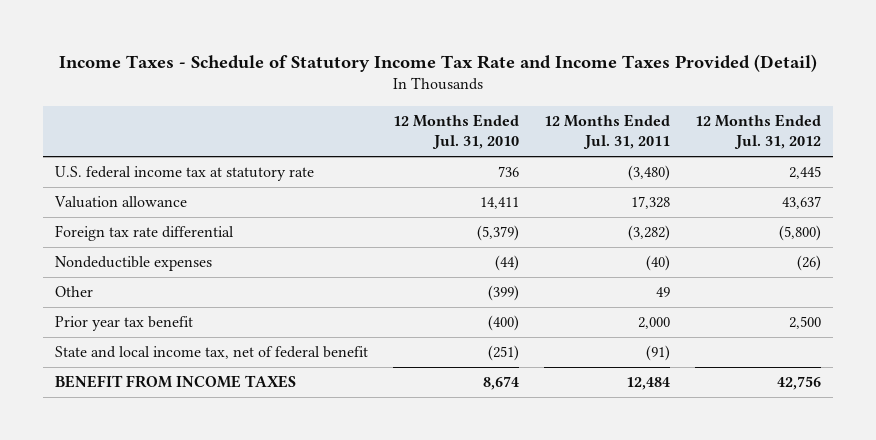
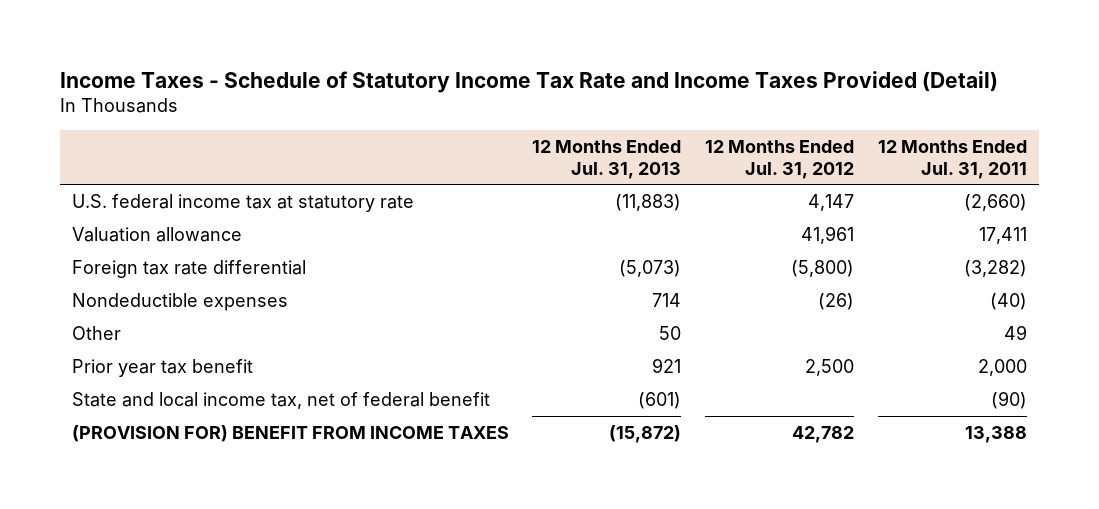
[392,113,519,150] 12 Months Ended Jul. 31, 2010 -> none
none -> [532,140,682,179] 12 Months Ended Jul. 31, 2013
[627,165,670,182] (3,480) -> [964,193,1028,211] (2,660)
[788,166,821,180] 2,445 -> [808,193,855,211] 4,147
[630,196,670,210] 17,328 -> [979,226,1028,244] 17,411
[781,196,821,210] 43,637 -> [801,225,855,244] 41,961
[645,345,670,362] (91) -> [991,390,1028,409] (90)
[55,375,297,389] BENEFIT FROM INCOME TAXES -> [71,424,509,442] (PROVISION FOR) BENEFIT FROM INCOME TAXES
[625,377,670,391] 12,484 -> [965,425,1028,443] 13,388
[776,376,821,391] 42,756 -> [792,425,855,443] 42,782

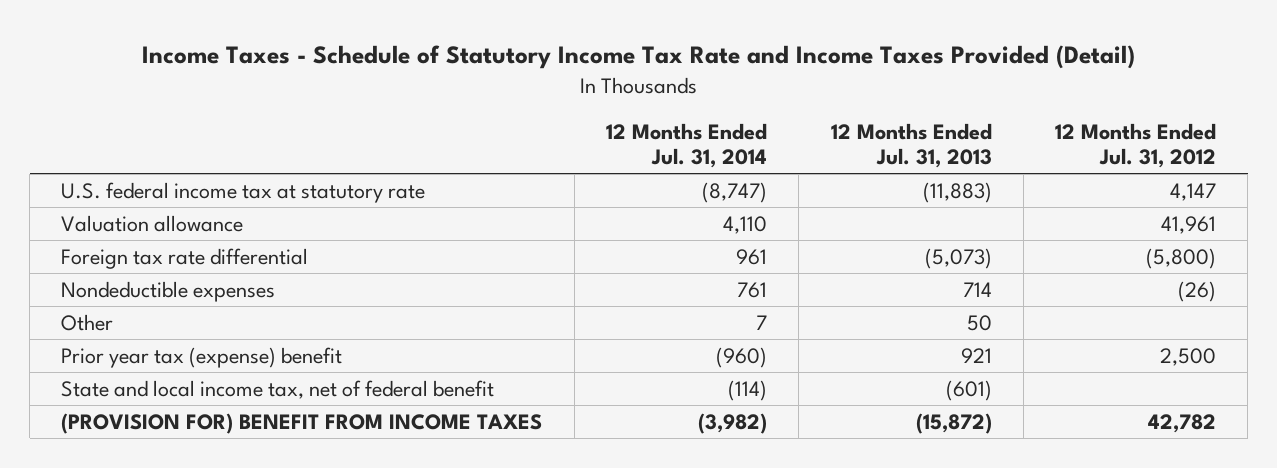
[878,140,1028,179] 12 Months Ended Jul. 31, 2011 -> none
none -> [605,122,767,169] 12 Months Ended Jul. 31, 2014
[71,358,253,377] Prior year tax benefit -> [61,346,343,368] Prior year tax (expense) benefit

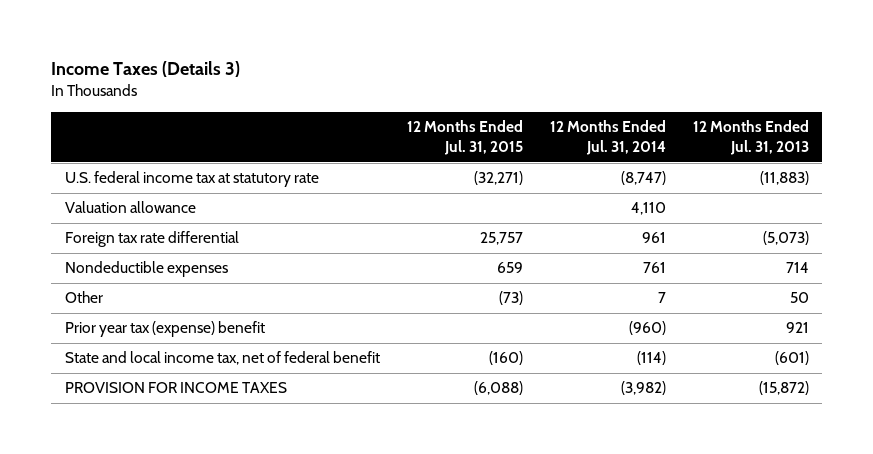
[141,45,1135,70] Income Taxes - Schedule of Statutory Income Tax Rate and Income Taxes Provided (Detail) -> [51,61,241,78] Income Taxes (Details 3)
[1055,122,1217,169] 12 Months Ended Jul. 31, 2012 -> none
none -> [406,120,523,156] 12 Months Ended Jul. 31, 2015
[61,412,543,434] (PROVISION FOR) BENEFIT FROM INCOME TAXES -> [64,382,287,394] PROVISION FOR INCOME TAXES

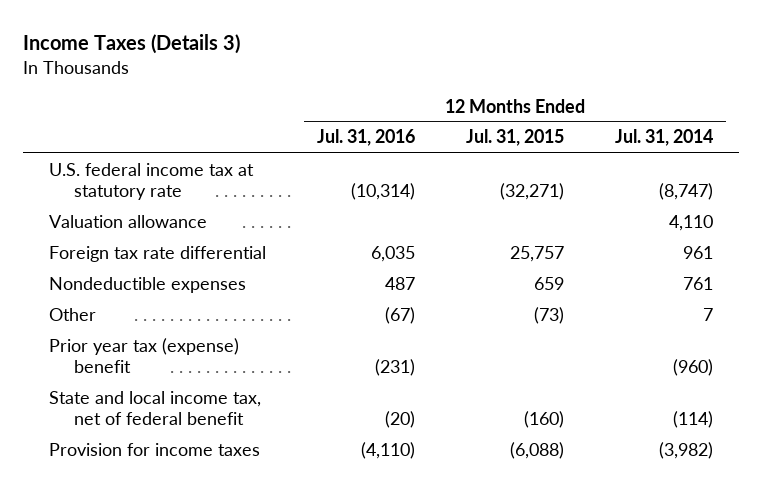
[692,120,809,156] 12 Months Ended Jul. 31, 2013 -> none
none -> [316,129,415,147] Jul. 31, 2016
[64,382,287,394] PROVISION FOR INCOME TAXES -> [48,442,260,456] Provision for income taxes

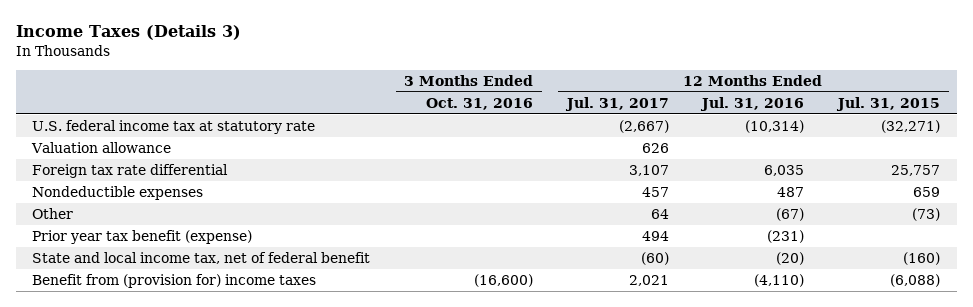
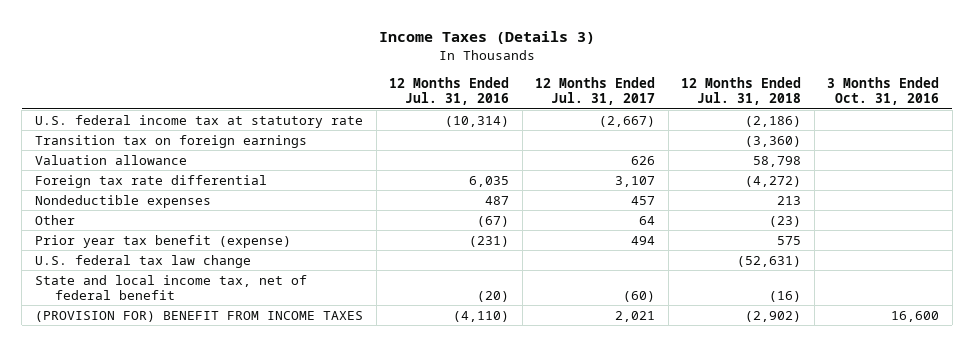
[836,96,941,111] Jul. 31, 2015 -> none
none -> [681,76,802,106] 12 Months Ended Jul. 31, 2018
none -> [34,134,307,148] Transition tax on foreign earnings
none -> [34,254,251,268] U.S. federal tax law change
[32,274,317,289] Benefit from (provision for) income taxes -> [34,310,363,322] (PROVISION FOR) BENEFIT FROM INCOME TAXES
[474,274,534,288] (16,600) -> [891,310,940,322] 16,600

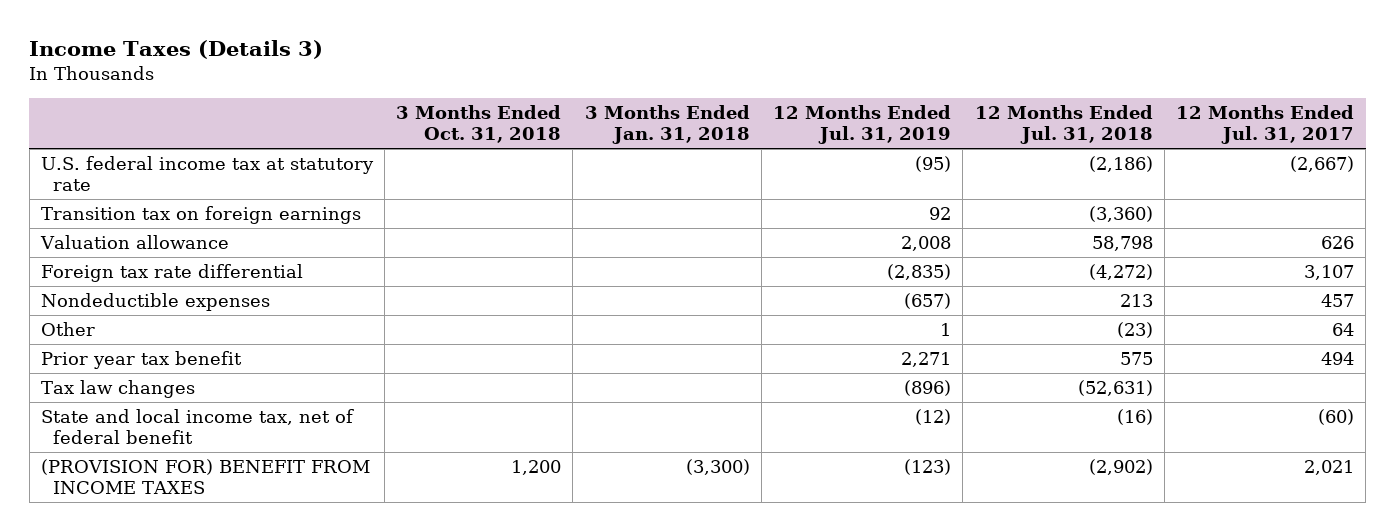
[389,76,510,106] 12 Months Ended Jul. 31, 2016 -> none
[827,76,940,106] 3 Months Ended Oct. 31, 2016 -> none
none -> [396,105,562,144] 3 Months Ended Oct. 31, 2018
none -> [584,105,750,145] 3 Months Ended Jan. 31, 2018
none -> [773,105,952,145] 12 Months Ended Jul. 31, 2019
[34,234,291,248] Prior year tax benefit (expense) -> [40,351,242,370] Prior year tax benefit
[34,254,251,268] U.S. federal tax law change -> [40,380,195,399] Tax law changes

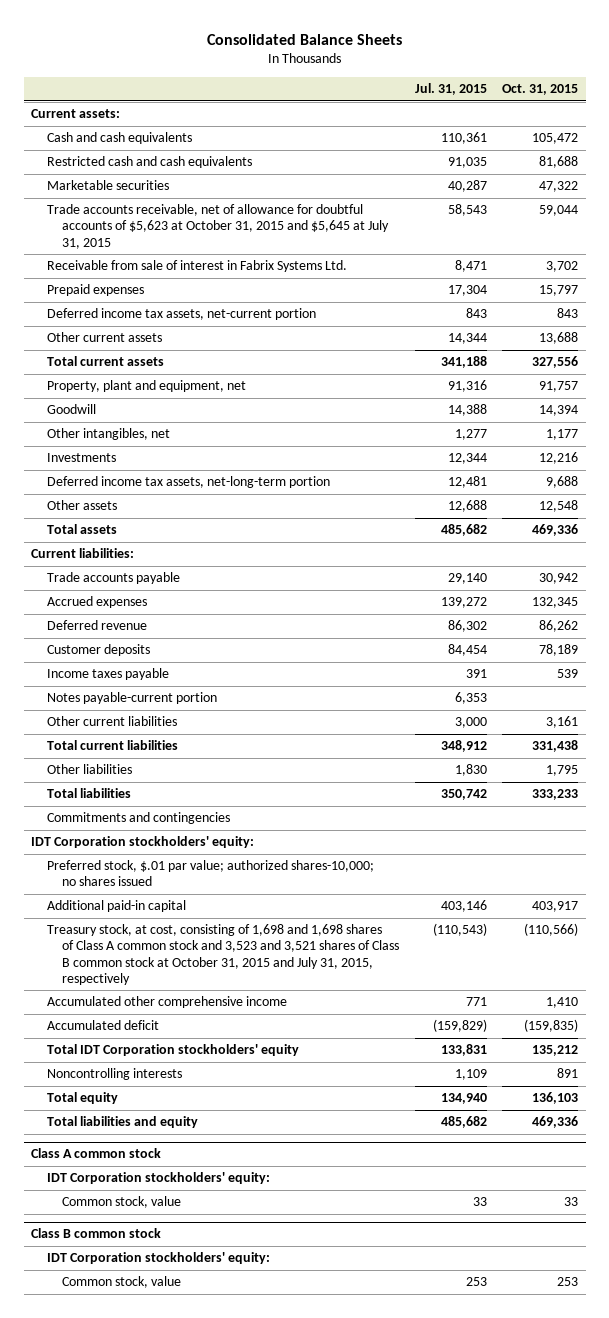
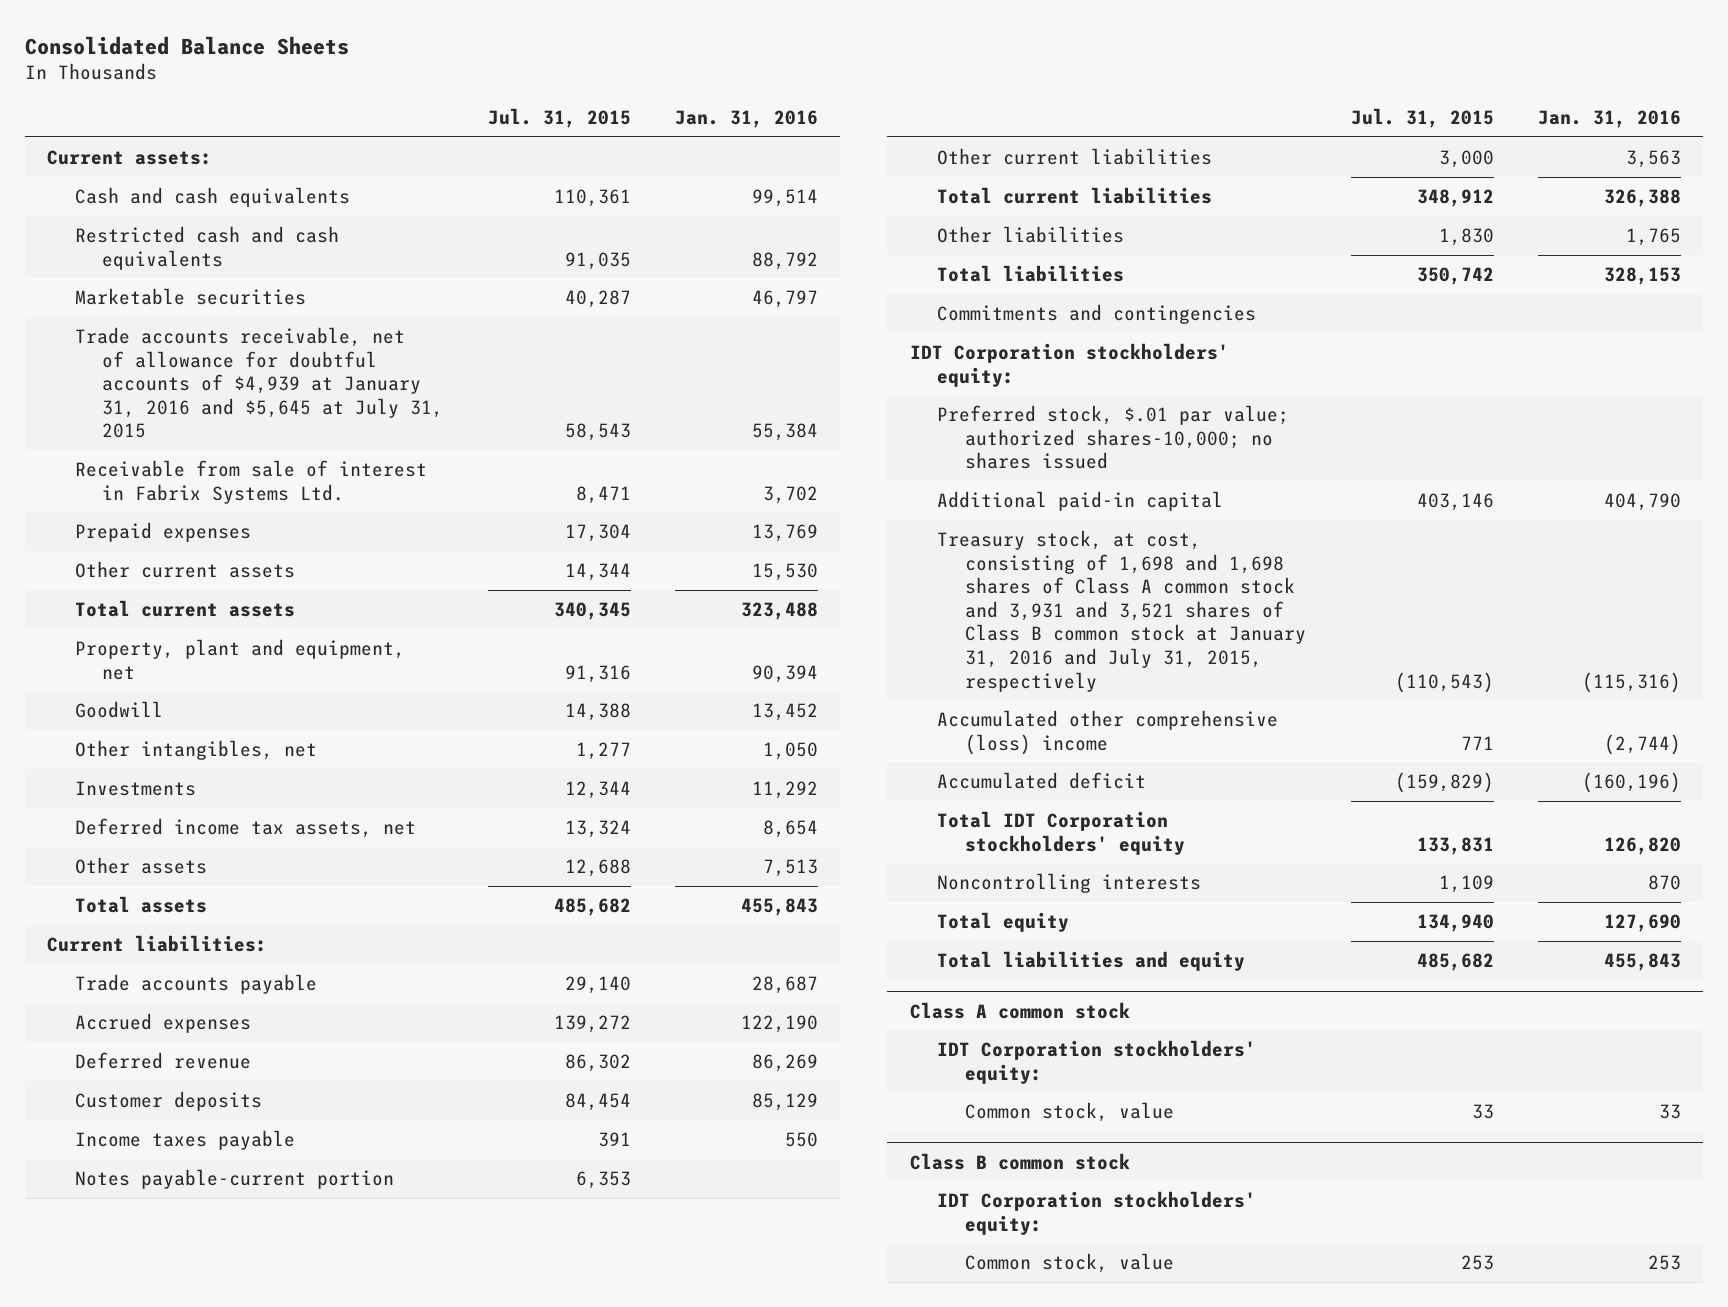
[502,84,579,96] Oct. 31, 2015 -> none
none -> [675,110,819,129] Jan. 31, 2016
[46,204,390,249] Trade accounts receivable, net of allowance for doubtful accounts of $5,623 at October 31, 2015 and $5,645 at July 31, 2015 -> [74,326,444,439] Trade accounts receivable, net of allowance for doubtful accounts of $4,939 at January 31, 2016 and $5,645 at July 31, 2015
[46,308,316,321] Deferred income tax assets, net-current portion -> none
[440,356,487,369] 341,188 -> [553,601,631,620] 340,345
[46,476,330,489] Deferred income tax assets, net-long-term portion -> [74,817,416,838] Deferred income tax assets, net
[447,476,487,489] 12,481 -> [564,819,631,838] 13,324
[46,924,400,985] Treasury stock, at cost, consisting of 1,698 and 1,698 shares of Class A common stock and 3,523 and 3,521 shares of Class B common stock at October 31, 2015 and July 31, 2015, respectively -> [937,529,1307,692] Treasury stock, at cost, consisting of 1,698 and 1,698 shares of Class A common stock and 3,931 and 3,521 shares of Class B common stock at January 31, 2016 and July 31, 2015, respectively
[46,996,287,1009] Accumulated other comprehensive income -> [937,709,1279,755] Accumulated other comprehensive (loss) income

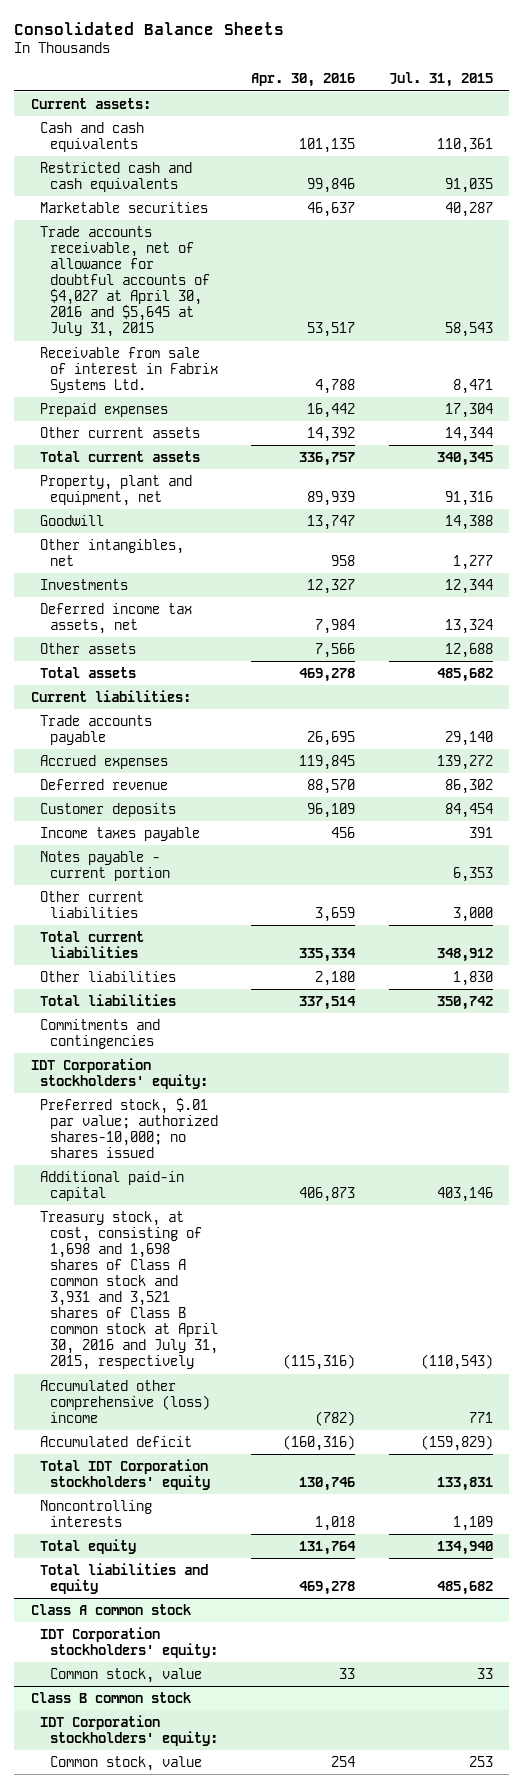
[675,110,819,129] Jan. 31, 2016 -> none
none -> [251,73,356,88] Apr. 30, 2016
[74,326,444,439] Trade accounts receivable, net of allowance for doubtful accounts of $4,939 at January 31, 2016 and $5,645 at July 31, 2015 -> [40,225,211,338] Trade accounts receivable, net of allowance for doubtful accounts of $4,027 at April 30, 2016 and $5,645 at July 31, 2015
[74,1168,394,1189] Notes payable-current portion -> [40,850,171,881] Notes payable - current portion
[937,529,1307,692] Treasury stock, at cost, consisting of 1,698 and 1,698 shares of Class A common stock and 3,931 and 3,521 shares of Class B common stock at January 31, 2016 and July 31, 2015, respectively -> [40,1210,219,1371] Treasury stock, at cost, consisting of 1,698 and 1,698 shares of Class A common stock and 3,931 and 3,521 shares of Class B common stock at April 30, 2016 and July 31, 2015, respectively

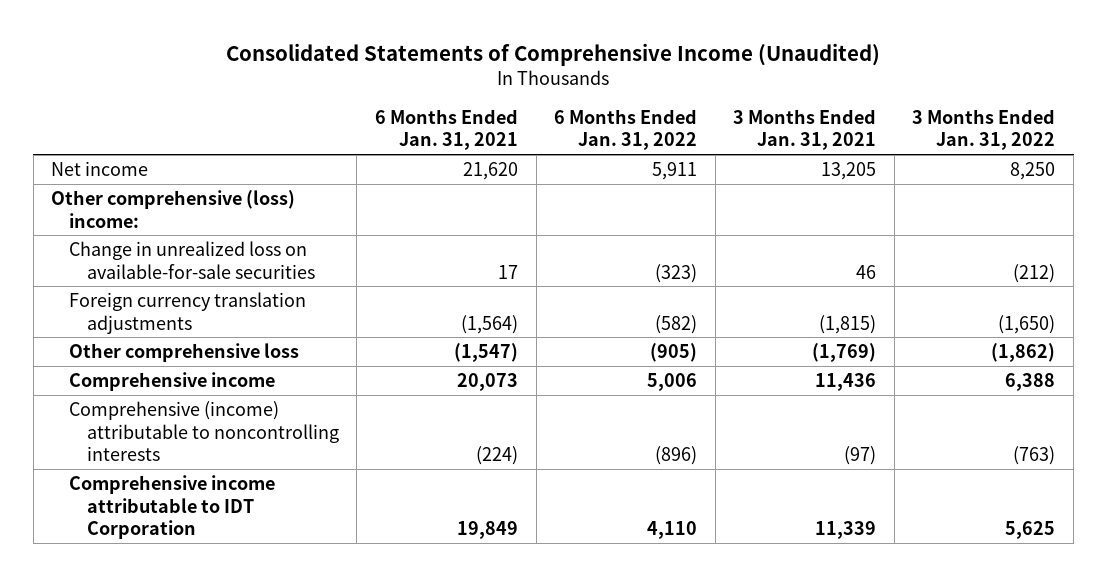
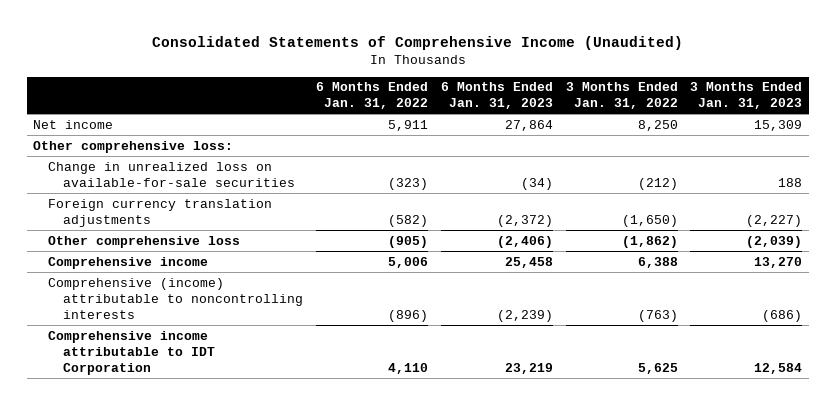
[374,108,518,151] 6 Months Ended Jan. 31, 2021 -> none
[733,108,877,151] 3 Months Ended Jan. 31, 2021 -> none
none -> [440,82,553,110] 6 Months Ended Jan. 31, 2023
none -> [690,82,803,110] 3 Months Ended Jan. 31, 2023
[51,189,296,228] Other comprehensive (loss) income: -> [33,140,234,153] Other comprehensive loss:

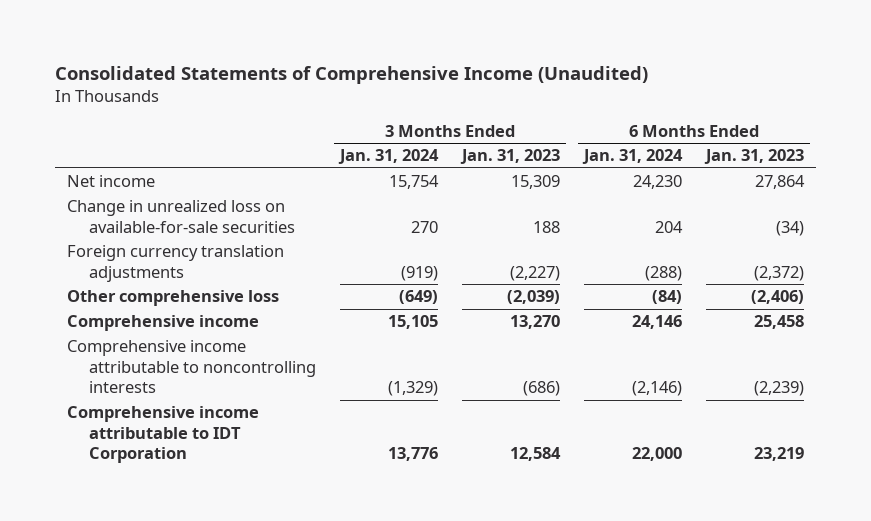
[315,82,428,110] 6 Months Ended Jan. 31, 2022 -> none
[565,82,678,110] 3 Months Ended Jan. 31, 2022 -> none
none -> [338,149,440,165] Jan. 31, 2024
none -> [582,149,684,165] Jan. 31, 2024
[33,140,234,153] Other comprehensive loss: -> none
[48,277,303,319] Comprehensive (income) attributable to noncontrolling interests -> [66,340,317,394] Comprehensive income attributable to noncontrolling interests

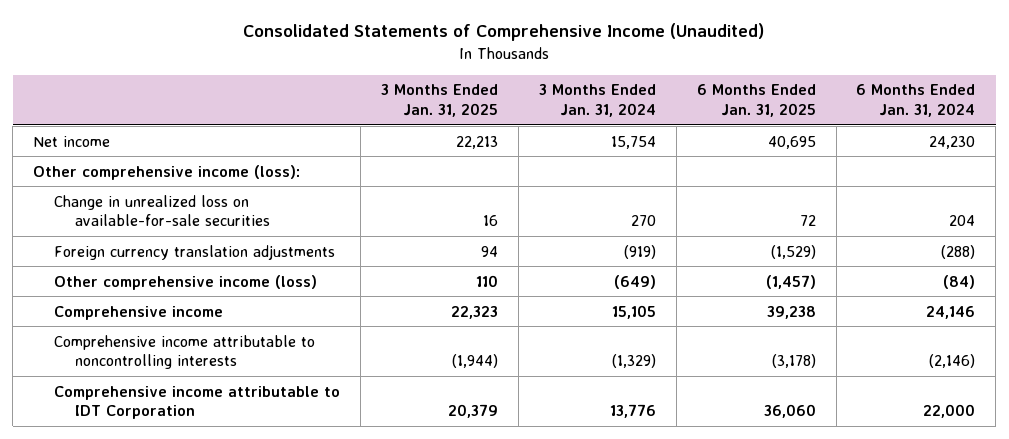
[460,149,561,165] Jan. 31, 2023 -> none
[704,149,805,165] Jan. 31, 2023 -> none
none -> [380,84,498,117] 3 Months Ended Jan. 31, 2025
none -> [696,84,816,117] 6 Months Ended Jan. 31, 2025
none -> [33,164,301,180] Other comprehensive income (loss):
[66,290,279,307] Other comprehensive loss -> [54,274,318,290] Other comprehensive income (loss)

